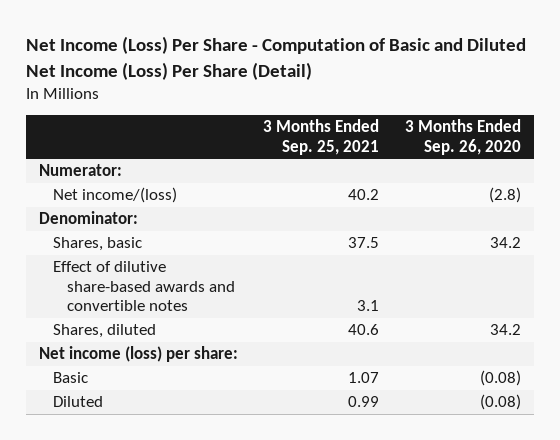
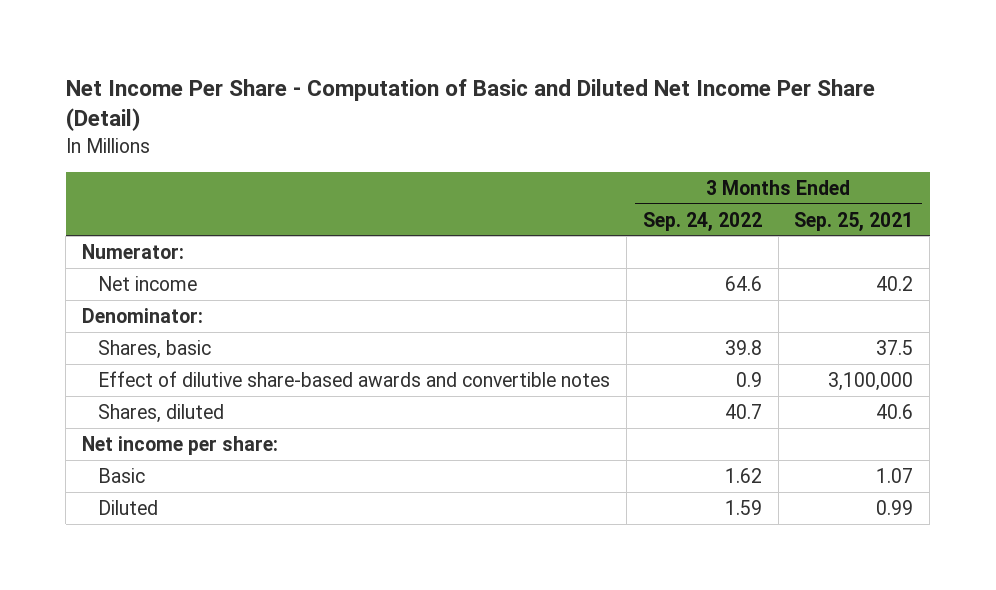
[26,36,527,80] Net Income (Loss) Per Share - Computation of Basic and Diluted Net Income (Loss) Per Share (Detail) -> [65,79,875,132] Net Income Per Share - Computation of Basic and Diluted Net Income Per Share (Detail)
[404,119,521,155] 3 Months Ended Sep. 26, 2020 -> none
none -> [642,211,762,232] Sep. 24, 2022
[53,187,178,204] Net income/(loss) -> [98,275,198,291] Net income
[357,299,380,311] 3.1 -> [828,371,914,391] 3,100,000
[38,346,238,363] Net income (loss) per share: -> [82,435,279,455] Net income per share:

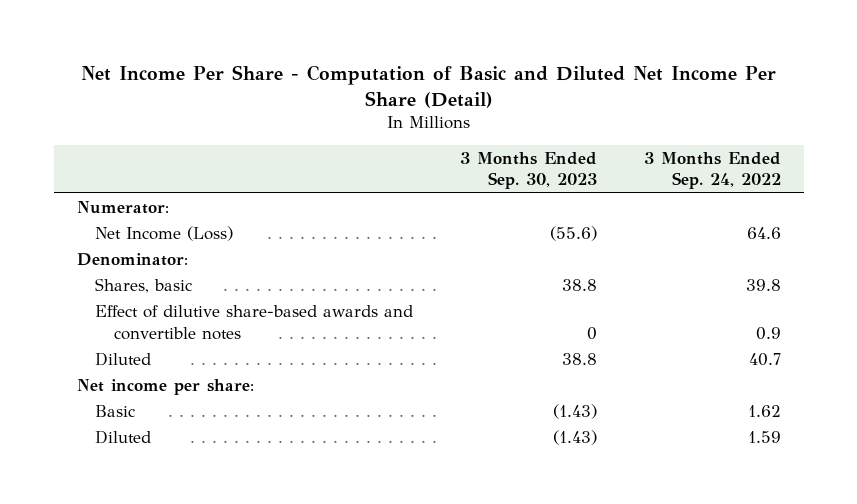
[794,211,914,232] Sep. 25, 2021 -> none
none -> [459,151,597,190] 3 Months Ended Sep. 30, 2023
[98,275,198,291] Net income -> [95,225,234,241] Net Income (Loss)
[98,403,225,423] Shares, diluted -> [95,351,152,366] Diluted

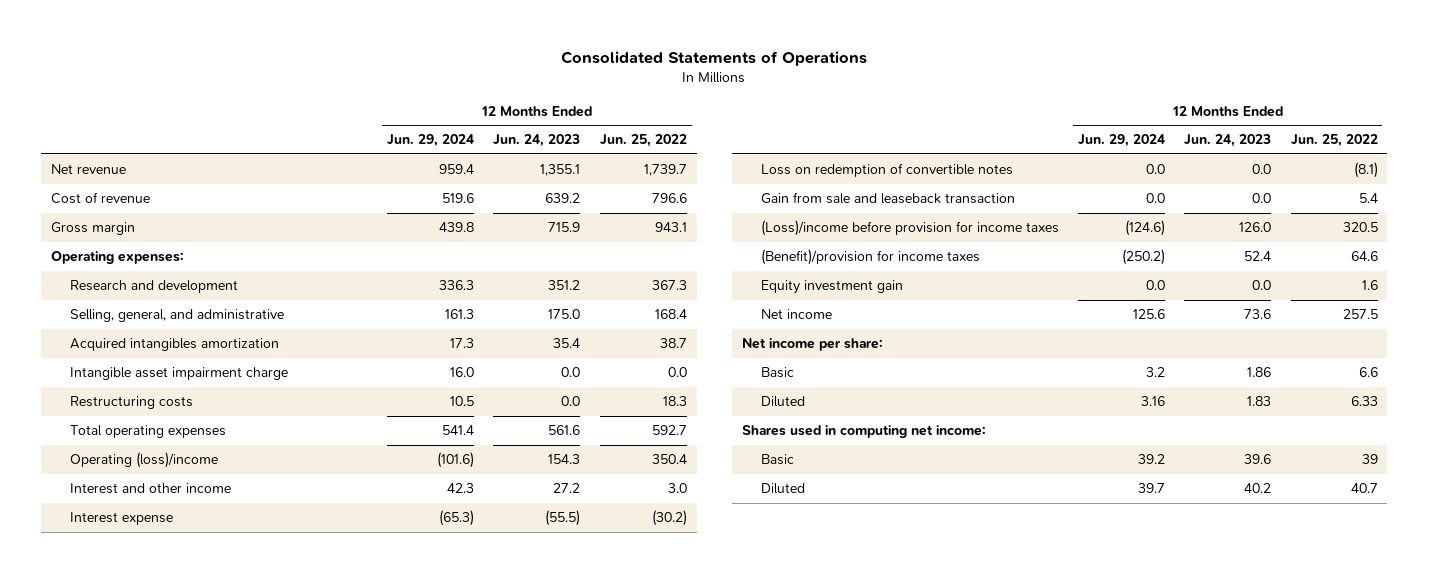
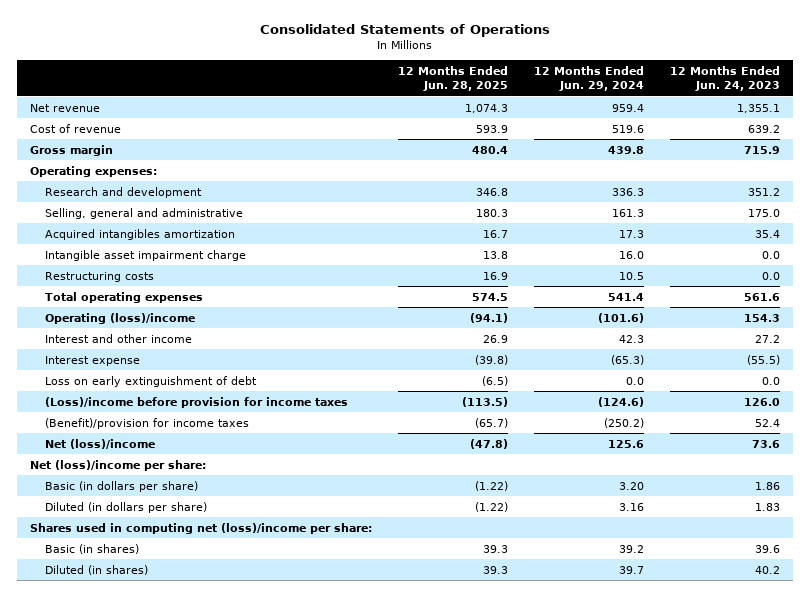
[599,134,687,148] Jun. 25, 2022 -> none
none -> [398,66,509,92] 12 Months Ended Jun. 28, 2025
[69,309,284,323] Selling, general, and administrative -> [44,207,243,219] Selling, general and administrative
[760,192,1015,205] Gain from sale and leaseback transaction -> none
[760,163,1013,178] Loss on redemption of convertible notes -> [44,375,257,387] Loss on early extinguishment of debt
[760,280,903,295] Equity investment gain -> none
[760,309,832,320] Net income -> [44,438,155,449] Net (loss)/income
[741,338,883,352] Net income per share: -> [29,459,206,471] Net (loss)/income per share:
[760,367,794,379] Basic -> [44,480,198,492] Basic (in dollars per share)
[1145,367,1165,378] 3.2 -> [619,481,645,490] 3.20
[760,396,805,408] Diluted -> [44,501,207,513] Diluted (in dollars per share)
[741,425,986,439] Shares used in computing net income: -> [29,522,372,534] Shares used in computing net (loss)/income per share:
[760,454,794,466] Basic -> [44,543,139,554] Basic (in shares)
[760,483,805,495] Diluted -> [44,564,148,575] Diluted (in shares)

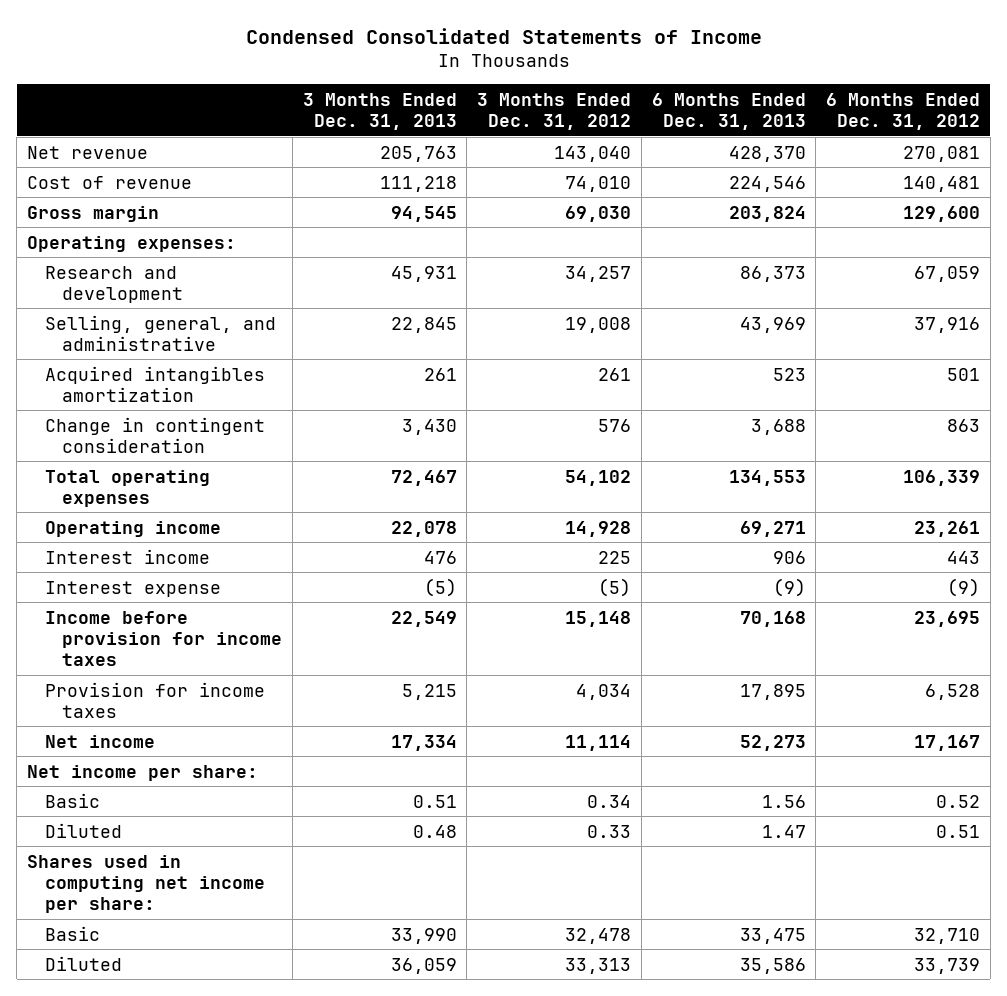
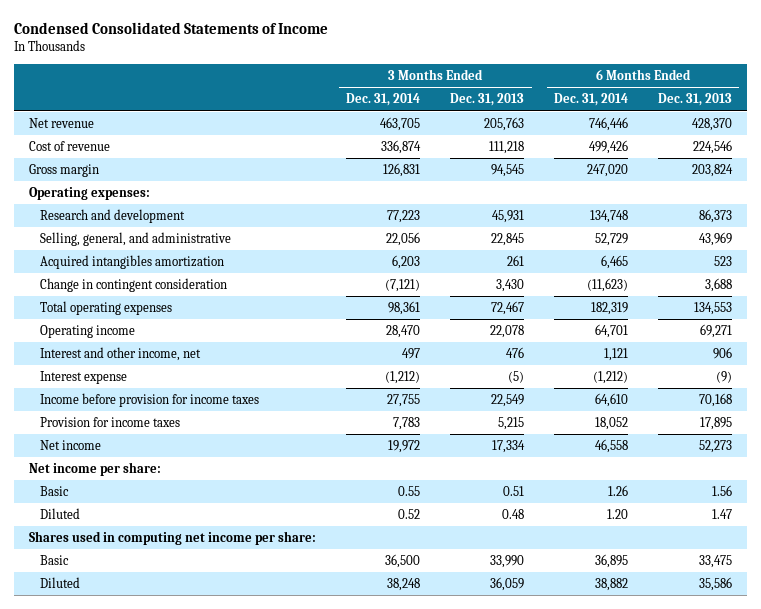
[477,93,632,131] 3 Months Ended Dec. 31, 2012 -> none
[826,93,981,131] 6 Months Ended Dec. 31, 2012 -> none
none -> [346,93,421,107] Dec. 31, 2014
none -> [554,93,629,107] Dec. 31, 2014
[44,548,210,564] Interest income -> [39,347,201,362] Interest and other income, net

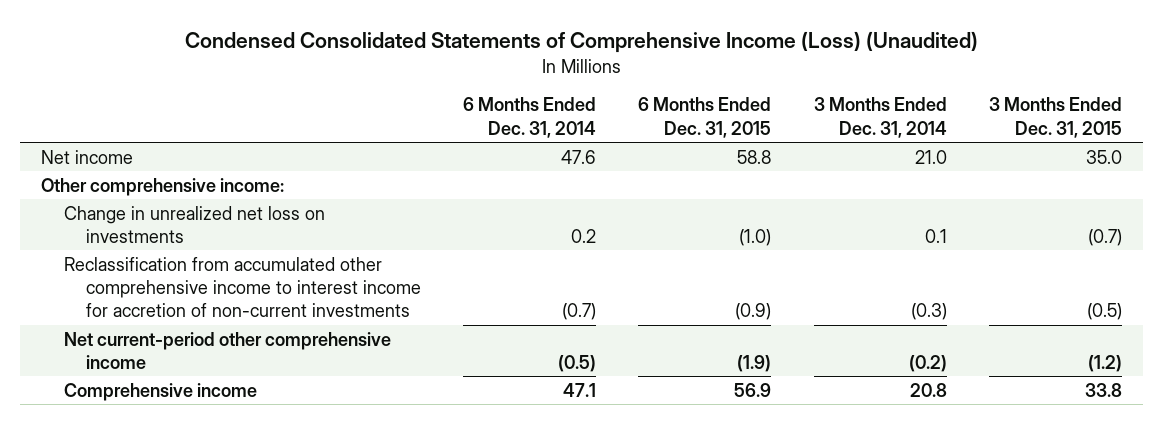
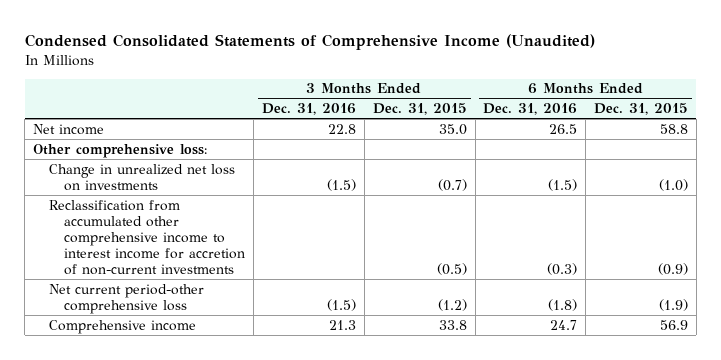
[184,31,978,54] Condensed Consolidated Statements of Comprehensive Income (Loss) (Unaudited) -> [24,34,595,51] Condensed Consolidated Statements of Comprehensive Income (Unaudited)
[463,97,597,138] 6 Months Ended Dec. 31, 2014 -> none
[813,97,947,138] 3 Months Ended Dec. 31, 2014 -> none
none -> [262,103,357,116] Dec. 31, 2016
none -> [483,103,578,116] Dec. 31, 2016
[41,177,285,196] Other comprehensive income: -> [33,143,208,158] Other comprehensive loss:
[63,331,391,369] Net current-period other comprehensive income -> [48,283,204,314] Net current period-other comprehensive loss

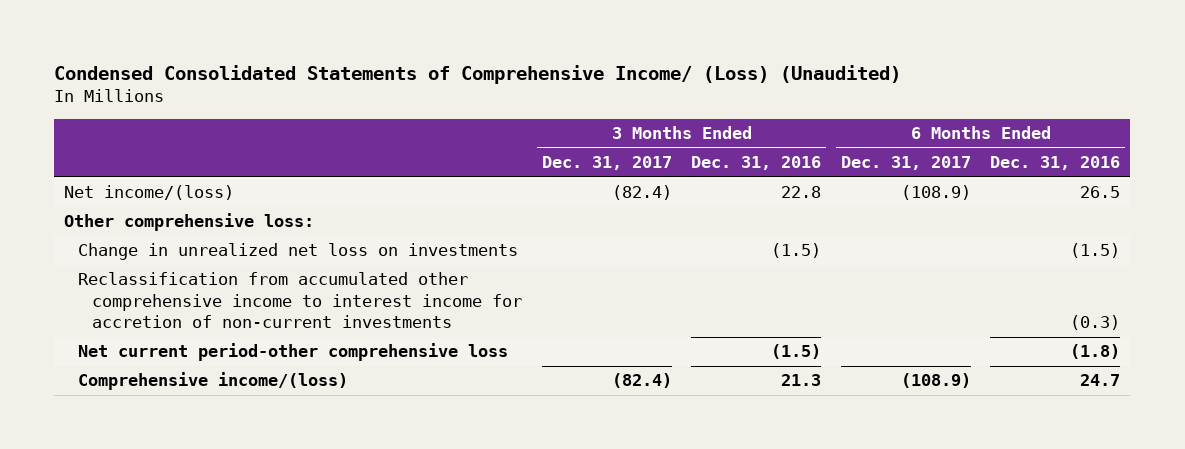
[24,34,595,51] Condensed Consolidated Statements of Comprehensive Income (Unaudited) -> [54,65,902,85] Condensed Consolidated Statements of Comprehensive Income/ (Loss) (Unaudited)
[372,103,467,116] Dec. 31, 2015 -> none
[594,103,689,116] Dec. 31, 2015 -> none
none -> [541,156,672,171] Dec. 31, 2017
none -> [840,156,971,171] Dec. 31, 2017
[33,123,105,135] Net income -> [64,185,235,201] Net income/(loss)
[48,319,196,334] Comprehensive income -> [78,372,349,391] Comprehensive income/(loss)

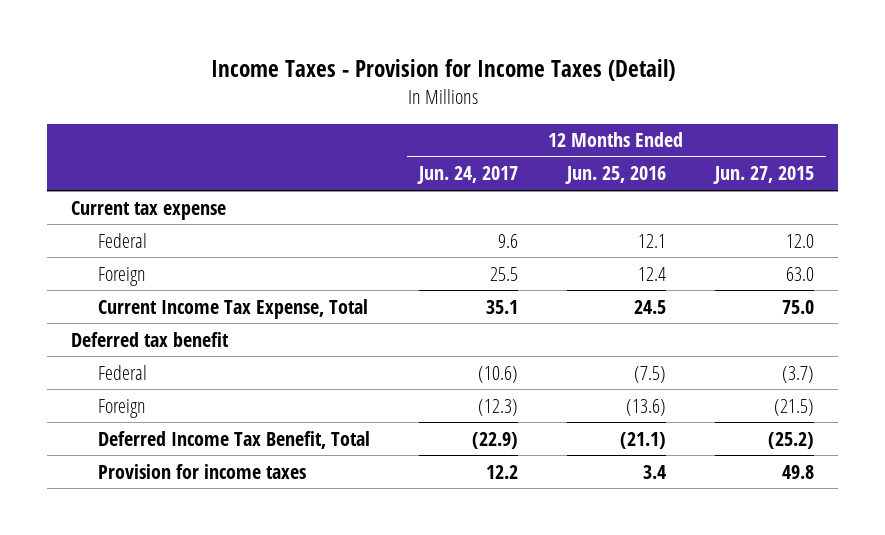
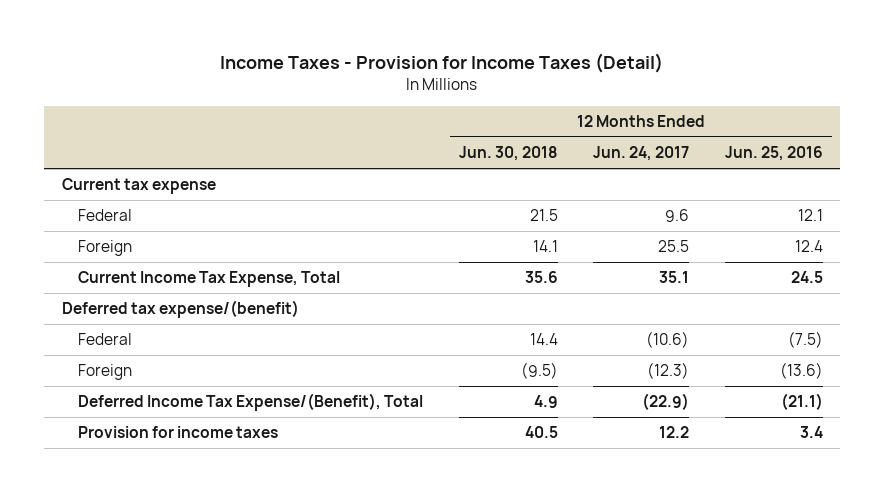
[712,166,814,185] Jun. 27, 2015 -> none
none -> [458,146,558,162] Jun. 30, 2018
[71,331,230,347] Deferred tax benefit -> [62,300,300,319] Deferred tax expense/(benefit)
[98,430,371,449] Deferred Income Tax Benefit, Total -> [78,393,424,412] Deferred Income Tax Expense/(Benefit), Total

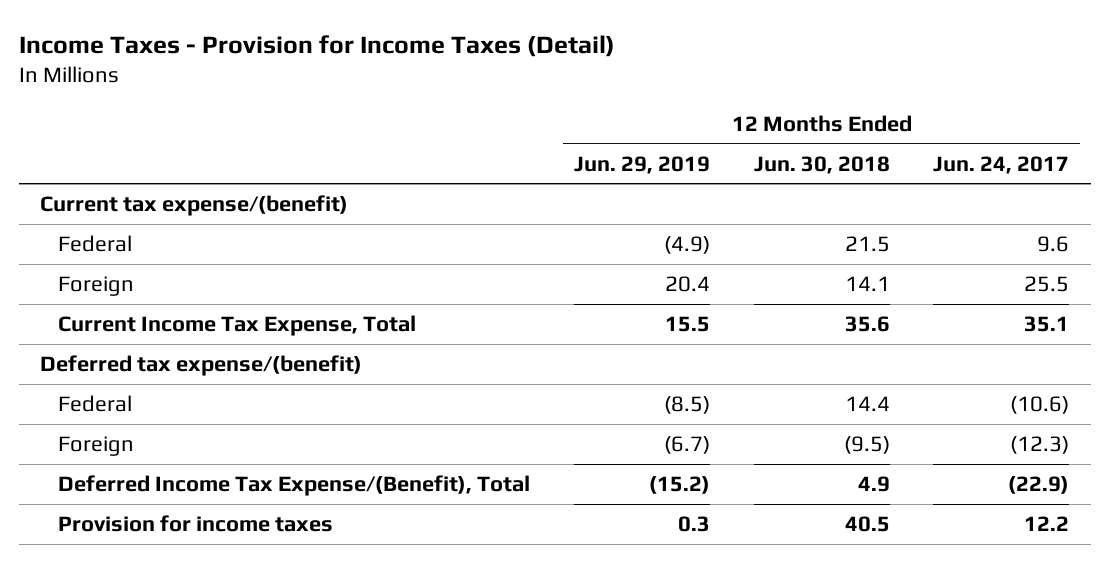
[724,146,823,162] Jun. 25, 2016 -> none
none -> [573,155,710,174] Jun. 29, 2019
[62,178,217,195] Current tax expense -> [40,194,349,216] Current tax expense/(benefit)

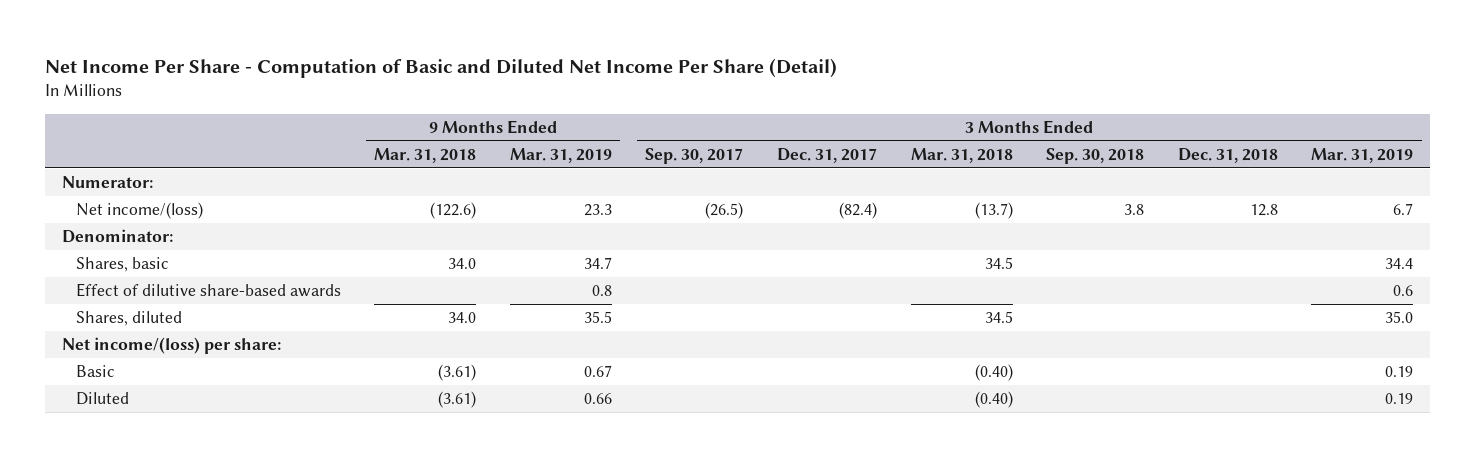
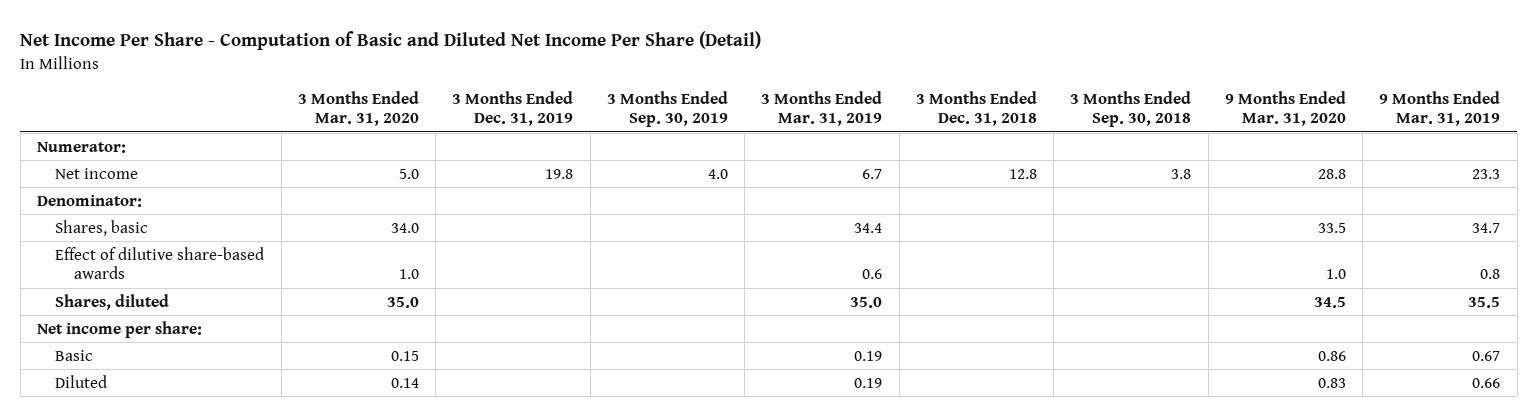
[374,147,477,163] Mar. 31, 2018 -> none
[645,147,744,164] Sep. 30, 2017 -> none
[776,147,877,163] Dec. 31, 2017 -> none
[910,147,1013,163] Mar. 31, 2018 -> none
none -> [297,90,419,127] 3 Months Ended Mar. 31, 2020
none -> [452,90,574,127] 3 Months Ended Dec. 31, 2019
none -> [606,90,728,128] 3 Months Ended Sep. 30, 2019
none -> [1224,90,1346,127] 9 Months Ended Mar. 31, 2020
[75,202,203,220] Net income/(loss) -> [55,167,139,179] Net income
[62,337,282,355] Net income/(loss) per share: -> [37,320,203,338] Net income per share:

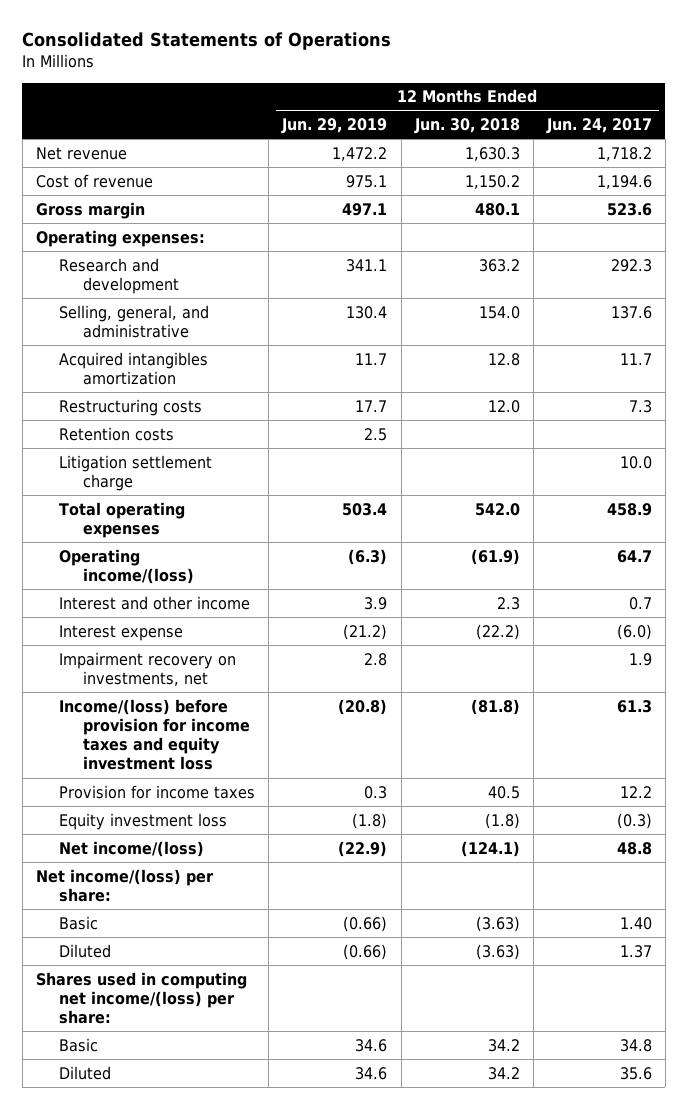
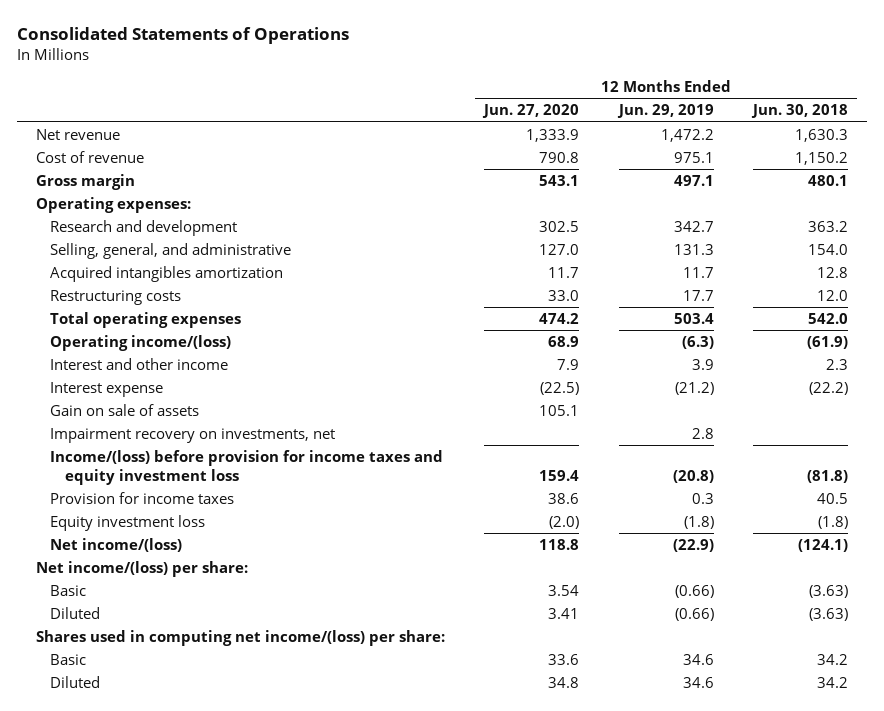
[545,117,652,134] Jun. 24, 2017 -> none
none -> [482,104,580,119] Jun. 27, 2020
[346,258,388,272] 341.1 -> [673,220,714,232] 342.7
[346,305,388,319] 130.4 -> [673,243,714,255] 131.3
[59,426,175,441] Retention costs -> none
[59,454,213,491] Litigation settlement charge -> none
none -> [50,403,200,416] Gain on sale of assets

